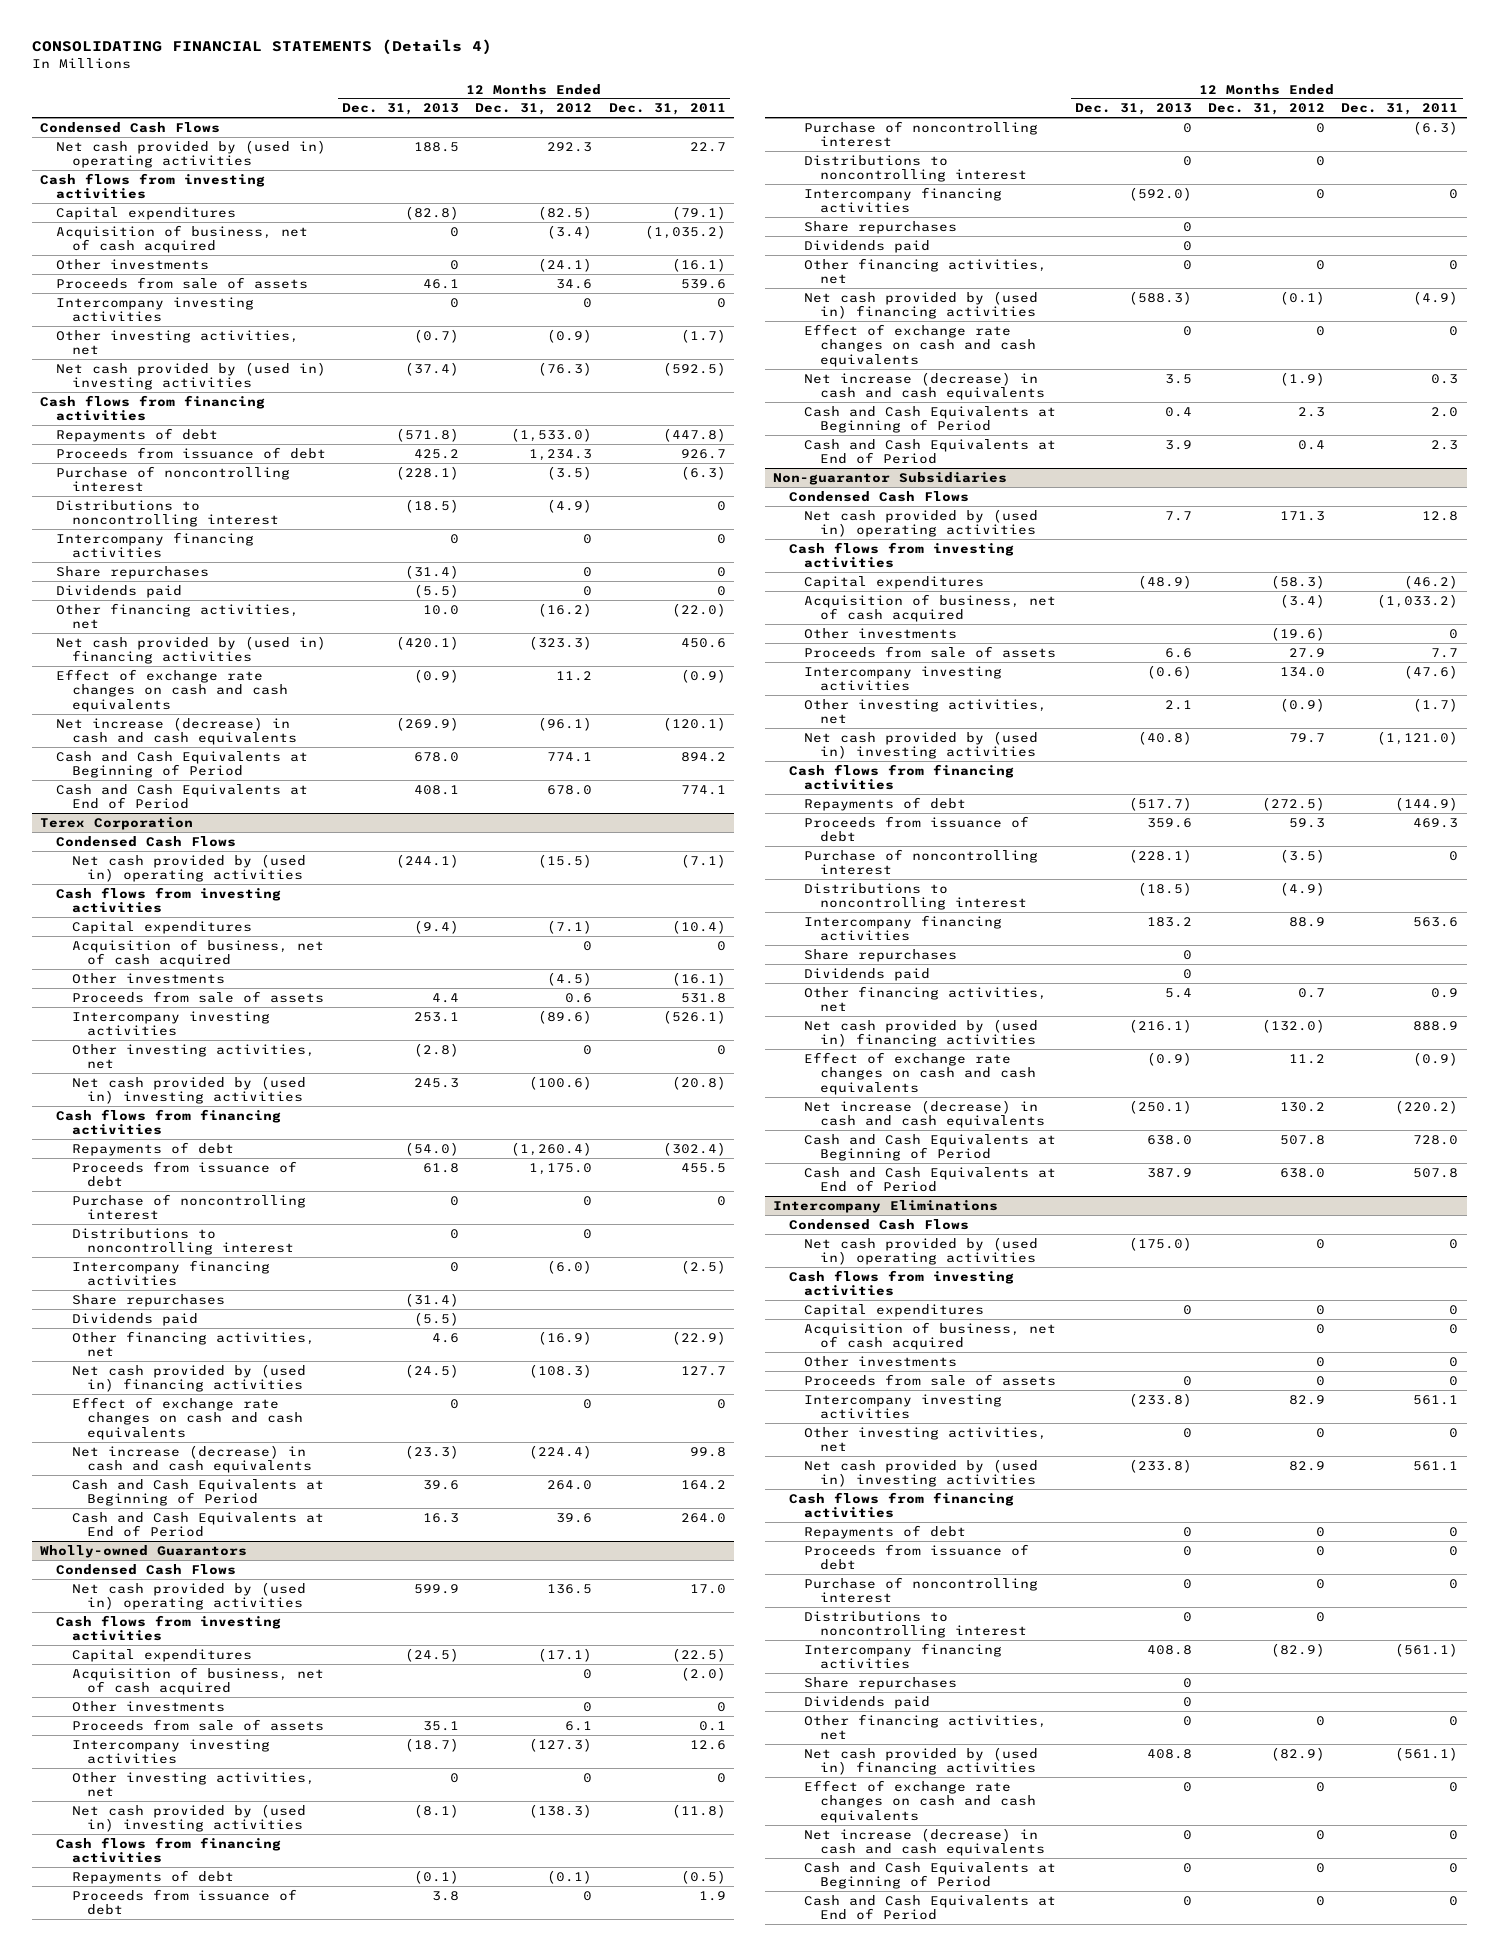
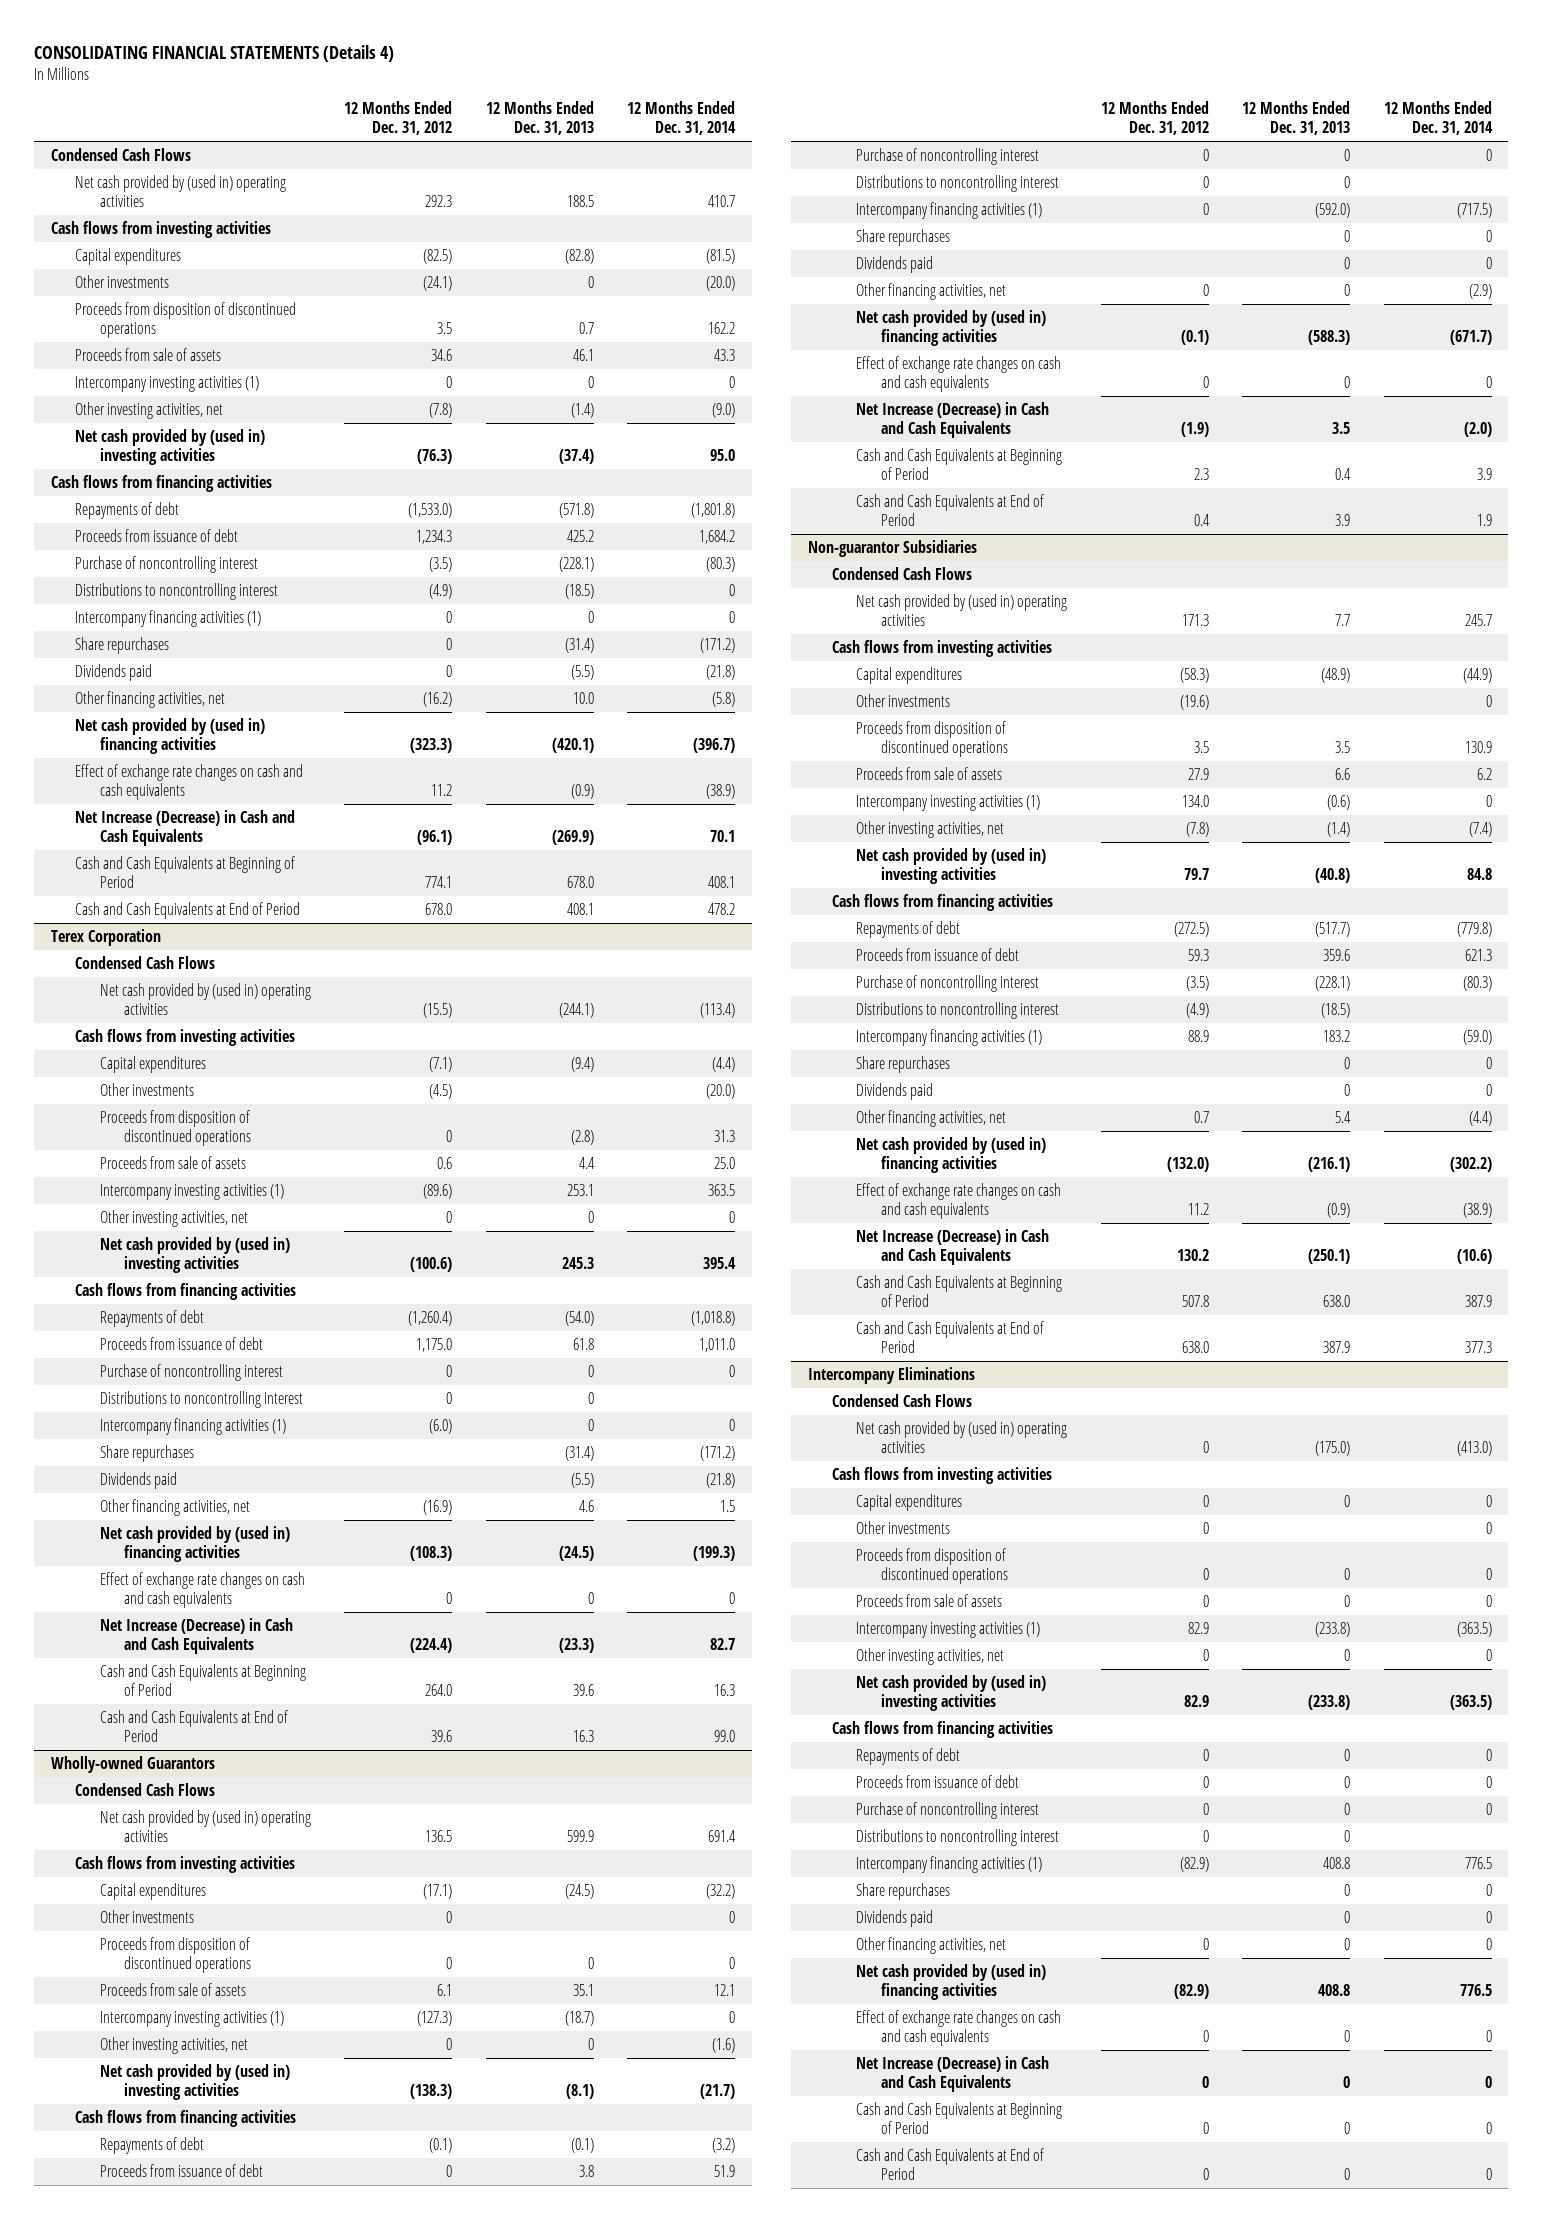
[608,103,726,116] Dec. 31, 2011 -> none
none -> [627,101,737,136] 12 Months Ended Dec. 31, 2014
[55,224,308,254] Acquisition of business, net of cash acquired -> none
none -> [75,301,297,338] Proceeds from disposition of discontinued operations
[55,296,254,323] Intercompany investing activities -> [75,375,260,392] Intercompany investing activities (1)
[414,328,460,343] (0.7) -> [570,402,594,418] (1.4)
[547,328,593,343] (0.9) -> [429,402,453,418] (7.8)
[55,531,254,559] Intercompany financing activities -> [75,609,262,627] Intercompany financing activities (1)
[55,716,297,746] Net increase (decrease) in cash and cash equivalents -> [75,809,296,846] Net Increase (Decrease) in Cash and Cash Equivalents
[71,938,324,968] Acquisition of business, net of cash acquired -> none
none -> [99,1109,252,1146] Proceeds from disposition of discontinued operations
[71,1010,270,1037] Intercompany investing activities -> [99,1183,284,1200] Intercompany investing activities (1)
[414,1042,460,1057] (2.8) -> [587,1210,594,1223] 0
[71,1259,270,1287] Intercompany financing activities -> [99,1417,286,1435] Intercompany financing activities (1)
[71,1444,313,1474] Net increase (decrease) in cash and cash equivalents -> [99,1617,293,1654] Net Increase (Decrease) in Cash and Cash Equivalents
[71,1666,324,1696] Acquisition of business, net of cash acquired -> none
none -> [99,1936,252,1973] Proceeds from disposition of discontinued operations
[71,1738,270,1765] Intercompany investing activities -> [99,2010,284,2027] Intercompany investing activities (1)
[804,186,1003,214] Intercompany financing activities -> [856,201,1043,219] Intercompany financing activities (1)
[804,371,1045,401] Net increase (decrease) in cash and cash equivalents -> [856,401,1050,438] Net Increase (Decrease) in Cash and Cash Equivalents
[804,593,1057,623] Acquisition of business, net of cash acquired -> none
none -> [856,720,1008,757] Proceeds from disposition of discontinued operations
[804,665,1003,692] Intercompany investing activities -> [856,794,1041,811] Intercompany investing activities (1)
[1164,699,1192,710] 2.1 -> [1327,821,1351,837] (1.4)
[1280,697,1326,712] (0.9) -> [1185,821,1209,837] (7.8)
[804,914,1003,942] Intercompany financing activities -> [856,1028,1043,1046] Intercompany financing activities (1)
[804,1099,1045,1129] Net increase (decrease) in cash and cash equivalents -> [856,1228,1050,1265] Net Increase (Decrease) in Cash and Cash Equivalents
[804,1321,1057,1351] Acquisition of business, net of cash acquired -> none
none -> [856,1547,1008,1584] Proceeds from disposition of discontinued operations
[804,1393,1003,1420] Intercompany investing activities -> [856,1621,1041,1638] Intercompany investing activities (1)
[804,1642,1003,1670] Intercompany financing activities -> [856,1855,1043,1873] Intercompany financing activities (1)
[804,1827,1045,1857] Net increase (decrease) in cash and cash equivalents -> [856,2055,1050,2092] Net Increase (Decrease) in Cash and Cash Equivalents

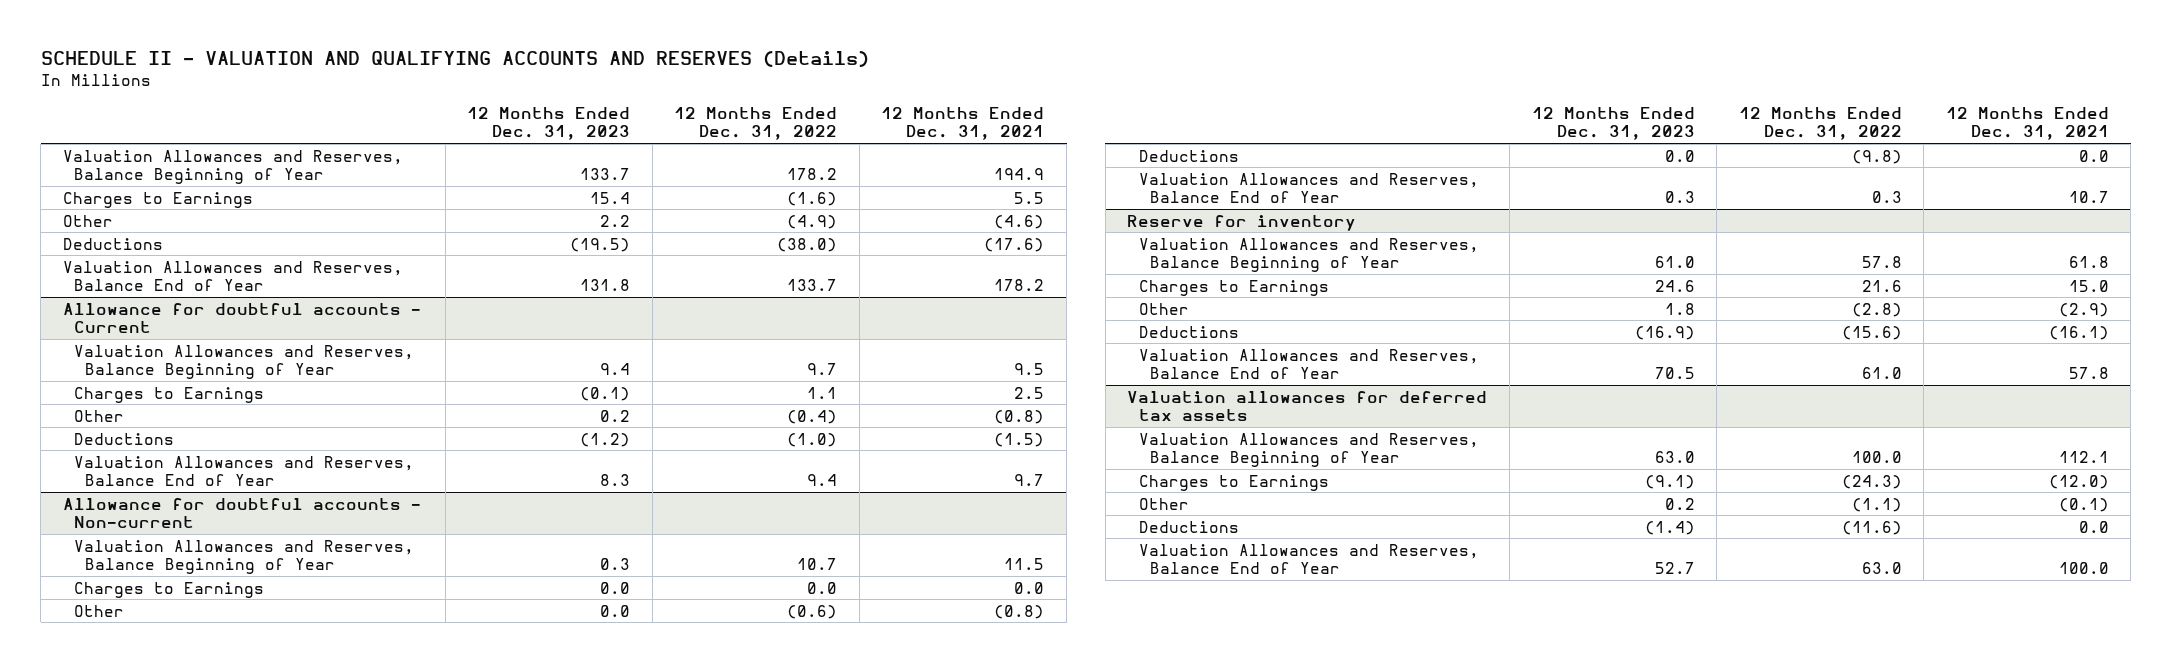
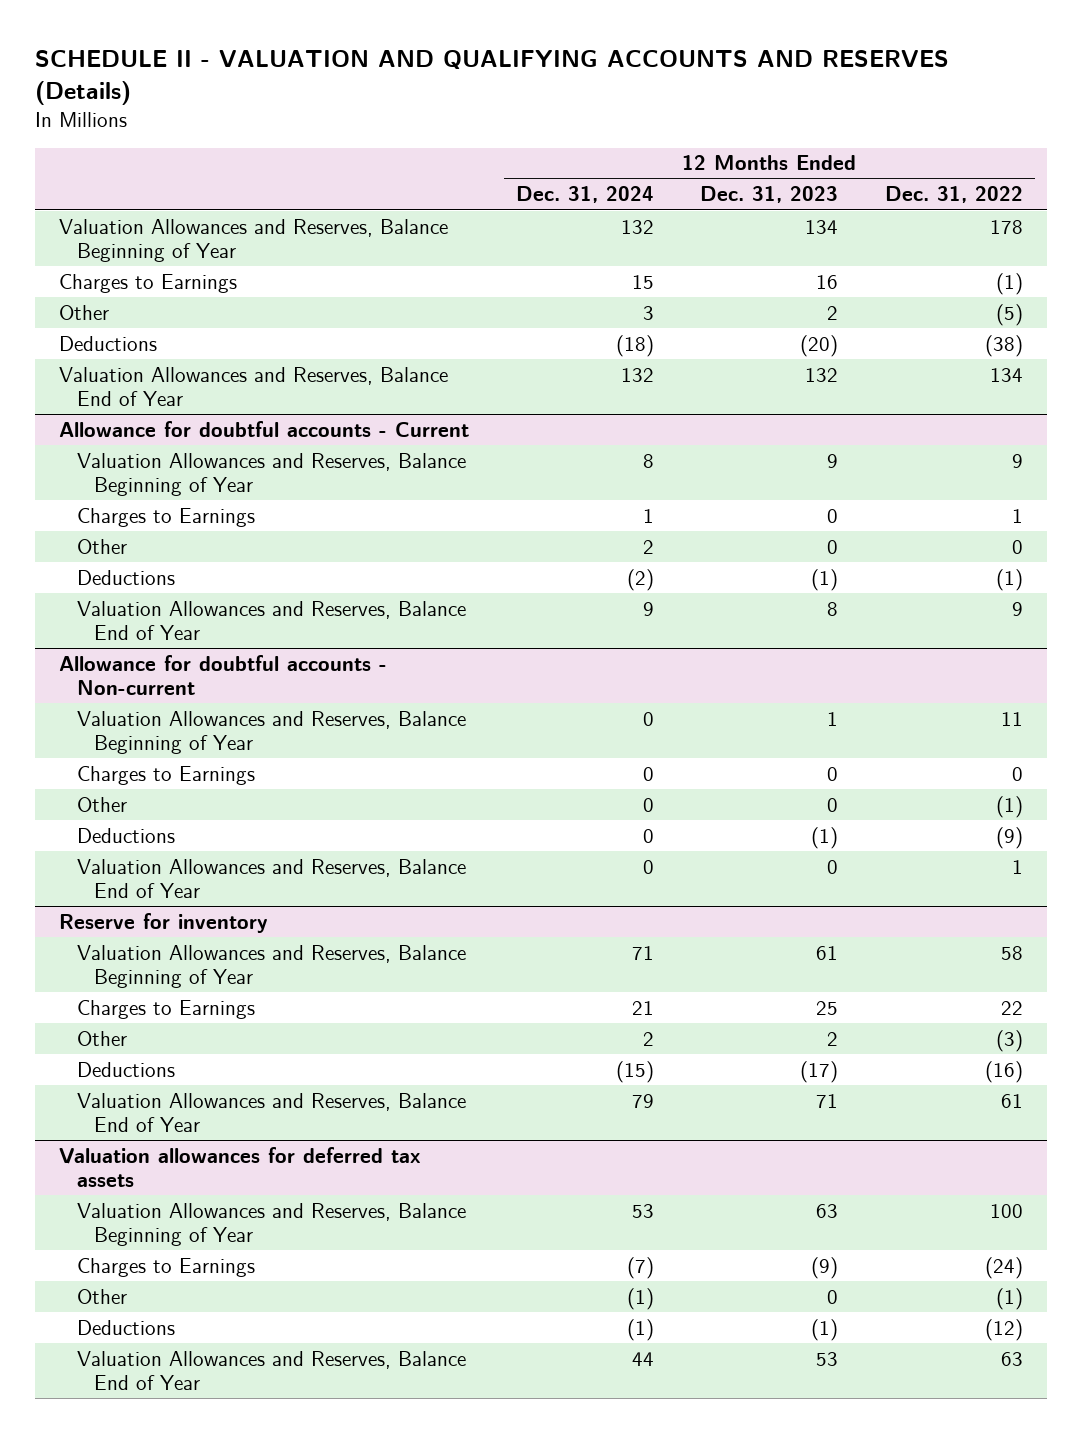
[881,106,1045,141] 12 Months Ended Dec. 31, 2021 -> none
none -> [515,186,654,204] Dec. 31, 2024
[580,168,631,181] 133.7 -> [805,219,839,234] 134
[787,168,838,181] 178.2 -> [990,219,1024,234] 178
[590,191,631,204] 15.4 -> [816,274,839,289] 16
[787,191,838,206] (1.6) -> [996,272,1024,295] (1)
[600,214,631,227] 2.2 -> [827,305,839,320] 2
[787,214,838,229] (4.9) -> [996,303,1024,326] (5)
[570,237,631,252] (19.5) -> [800,334,839,357] (20)
[777,237,838,252] (38.0) -> [985,334,1024,357] (38)
[580,279,631,292] 131.8 -> [805,367,839,382] 132
[787,279,838,292] 133.7 -> [990,367,1024,382] 134
[600,363,631,376] 9.4 -> [827,453,839,468] 9
[807,363,838,376] 9.7 -> [1012,453,1024,468] 9
[580,386,631,401] (0.1) -> [827,508,839,523] 0
[807,386,838,399] 1.1 -> [1012,508,1024,523] 1
[600,409,631,422] 0.2 -> [827,539,839,554] 0
[787,409,838,424] (0.4) -> [1012,539,1024,554] 0
[580,432,631,447] (1.2) -> [811,568,839,591] (1)
[787,432,838,447] (1.0) -> [996,568,1024,591] (1)
[600,474,631,487] 8.3 -> [827,601,839,616] 8
[807,474,838,487] 9.4 -> [1012,601,1024,616] 9
[600,558,631,571] 0.3 -> [827,711,839,726] 1
[797,558,838,571] 10.7 -> [1001,711,1024,726] 11
[600,581,631,594] 0.0 -> [827,766,839,781] 0
[807,581,838,594] 0.0 -> [1012,766,1024,781] 0
[600,604,631,617] 0.0 -> [827,797,839,812] 0
[787,604,838,619] (0.6) -> [996,795,1024,818] (1)
[1664,149,1695,162] 0.0 -> [811,826,839,849] (1)
[1851,149,1902,164] (9.8) -> [996,826,1024,849] (9)
[1664,191,1695,204] 0.3 -> [827,859,839,874] 0
[1871,191,1902,204] 0.3 -> [1012,859,1024,874] 1
[1654,256,1695,269] 61.0 -> [816,945,839,960] 61
[1861,256,1902,269] 57.8 -> [1001,945,1024,960] 58
[1654,279,1695,292] 24.6 -> [816,1000,839,1015] 25
[1861,279,1902,292] 21.6 -> [1001,1000,1024,1015] 22
[1664,302,1695,315] 1.8 -> [827,1031,839,1046] 2
[1851,302,1902,317] (2.8) -> [996,1029,1024,1052] (3)
[1634,325,1695,340] (16.9) -> [800,1060,839,1083] (17)
[1841,325,1902,340] (15.6) -> [985,1060,1024,1083] (16)
[1654,367,1695,380] 70.5 -> [816,1093,839,1108] 71
[1861,367,1902,380] 61.0 -> [1001,1093,1024,1108] 61
[1654,451,1695,464] 63.0 -> [816,1203,839,1218] 63
[1851,451,1902,464] 100.0 -> [990,1203,1024,1218] 100
[1644,474,1695,489] (9.1) -> [811,1256,839,1279] (9)
[1841,474,1902,489] (24.3) -> [985,1256,1024,1279] (24)
[1664,497,1695,510] 0.2 -> [827,1289,839,1304] 0
[1851,497,1902,512] (1.1) -> [996,1287,1024,1310] (1)
[1644,520,1695,535] (1.4) -> [811,1318,839,1341] (1)
[1841,520,1902,535] (11.6) -> [985,1318,1024,1341] (12)
[1654,562,1695,575] 52.7 -> [816,1351,839,1366] 53
[1861,562,1902,575] 63.0 -> [1001,1351,1024,1366] 63

